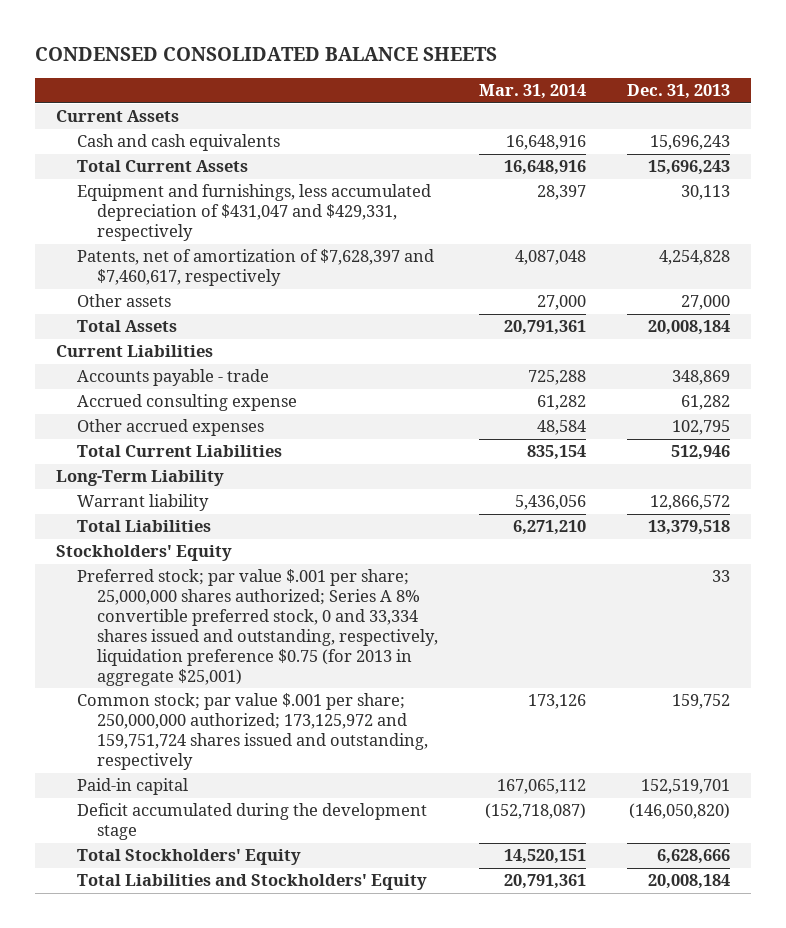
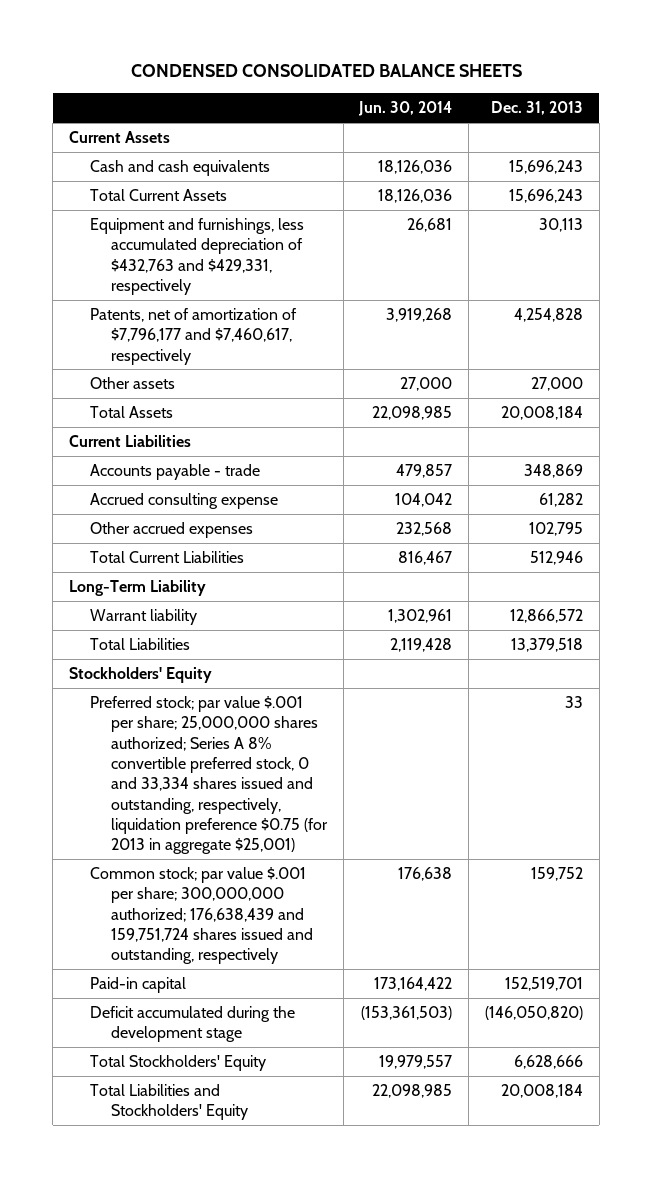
[479,84,587,100] Mar. 31, 2014 -> none
none -> [358,101,453,117] Jun. 30, 2014
[76,184,431,242] Equipment and furnishings, less accumulated depreciation of $431,047 and $429,331, respectively -> [90,217,305,296] Equipment and furnishings, less accumulated depreciation of $432,763 and $429,331, respectively
[76,249,434,287] Patents, net of amortization of $7,628,397 and $7,460,617, respectively -> [90,307,298,365] Patents, net of amortization of $7,796,177 and $7,460,617, respectively
[76,693,429,771] Common stock; par value $.001 per share; 250,000,000 authorized; 173,125,972 and 159,751,724 shares issued and outstanding, respectively -> [90,866,314,965] Common stock; par value $.001 per share; 300,000,000 authorized; 176,638,439 and 159,751,724 shares issued and outstanding, respectively

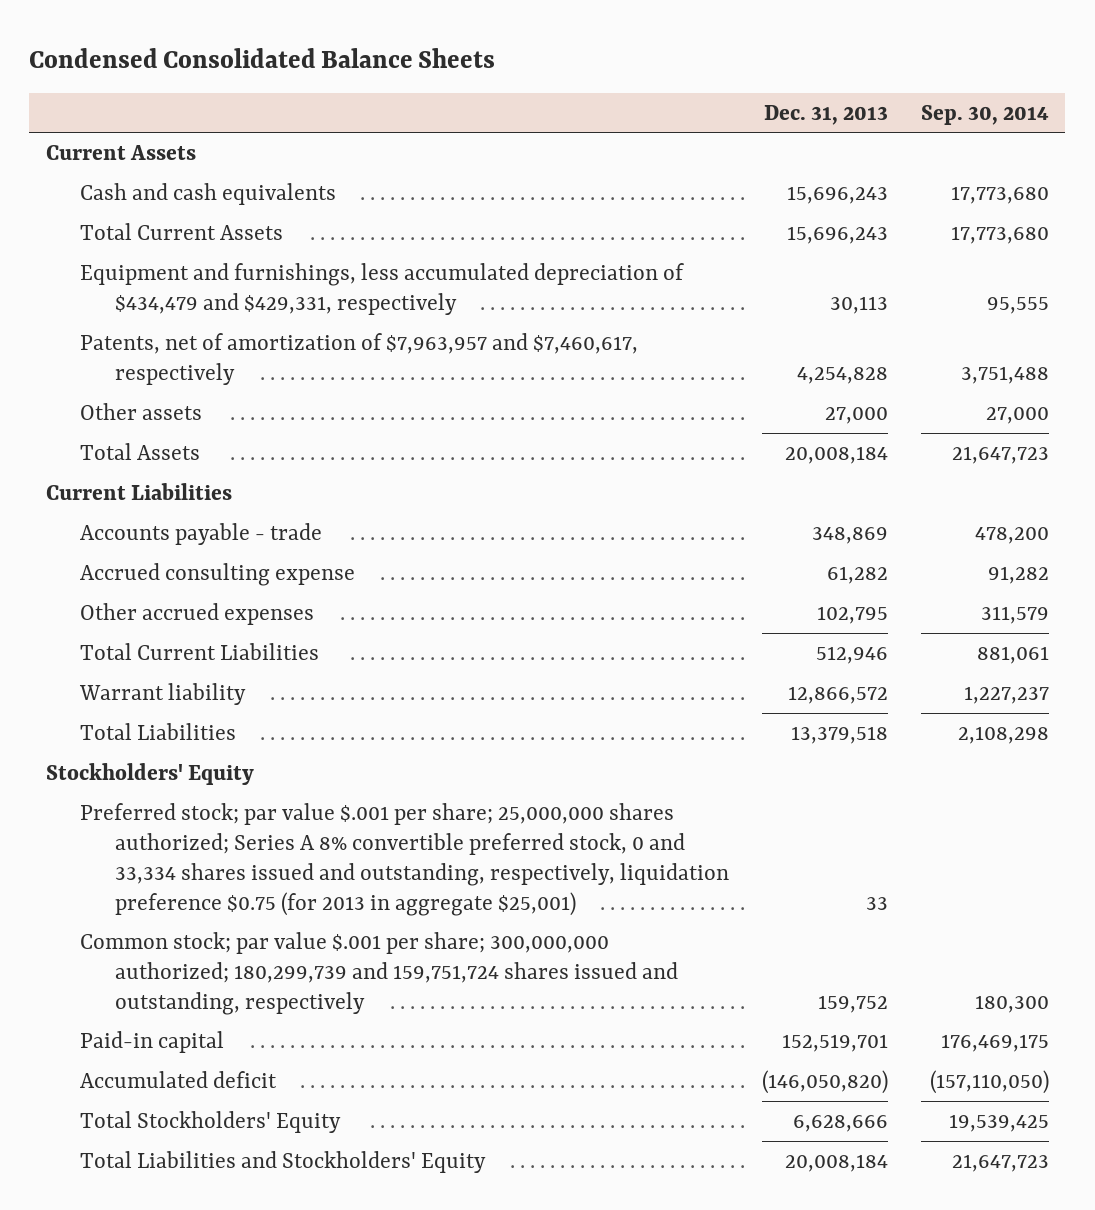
[130,64,522,78] CONDENSED CONSOLIDATED BALANCE SHEETS -> [29,47,496,68] Condensed Consolidated Balance Sheets
[358,101,453,117] Jun. 30, 2014 -> none
none -> [920,104,1049,125] Sep. 30, 2014
[90,217,305,296] Equipment and furnishings, less accumulated depreciation of $432,763 and $429,331, respectively -> [80,262,685,315] Equipment and furnishings, less accumulated depreciation of $434,479 and $429,331, respectively
[90,307,298,365] Patents, net of amortization of $7,796,177 and $7,460,617, respectively -> [80,332,639,385] Patents, net of amortization of $7,963,957 and $7,460,617, respectively
[69,579,207,596] Long-Term Liability -> none
[90,866,314,965] Common stock; par value $.001 per share; 300,000,000 authorized; 176,638,439 and 159,751,724 shares issued and outstanding, respectively -> [80,931,678,1015] Common stock; par value $.001 per share; 300,000,000 authorized; 180,299,739 and 159,751,724 shares issued and outstanding, respectively
[90,1005,296,1043] Deficit accumulated during the development stage -> [80,1070,278,1088] Accumulated deficit

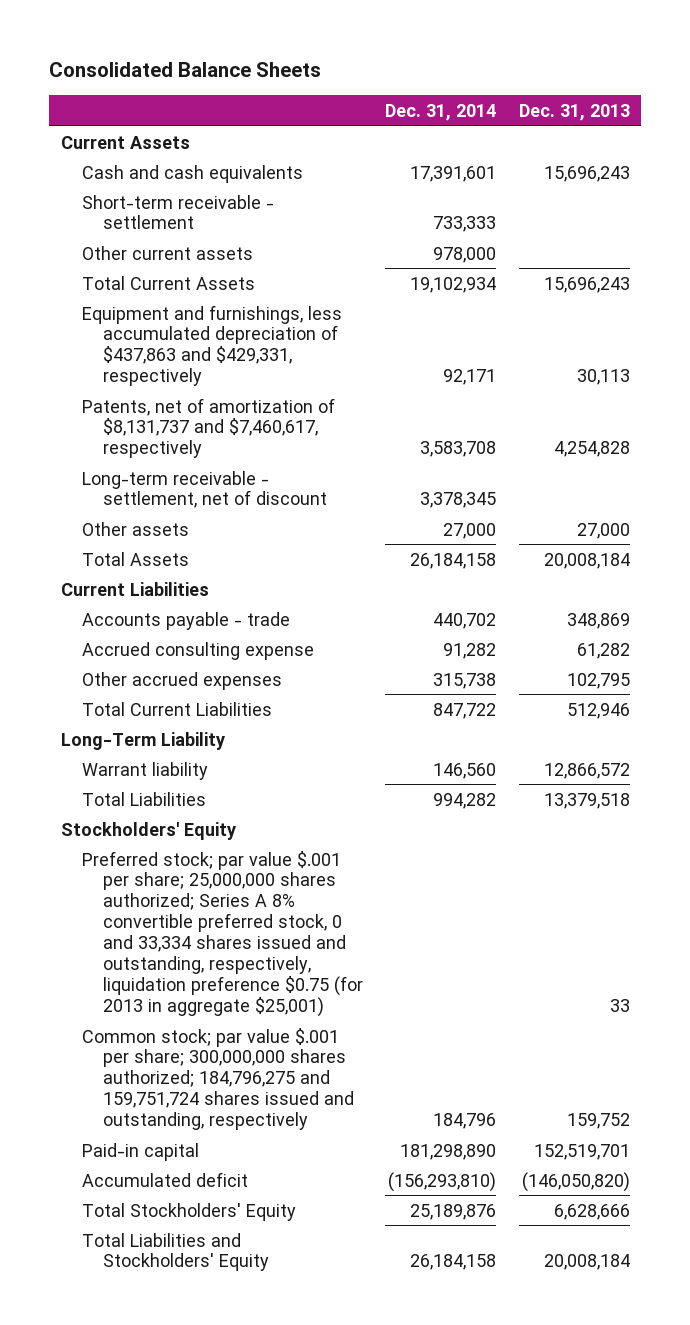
[29,47,496,68] Condensed Consolidated Balance Sheets -> [49,62,322,78] Consolidated Balance Sheets
[920,104,1049,125] Sep. 30, 2014 -> none
none -> [385,103,497,121] Dec. 31, 2014
none -> [81,194,274,230] Short-term receivable - settlement
none -> [81,245,253,260] Other current assets
[80,262,685,315] Equipment and furnishings, less accumulated depreciation of $434,479 and $429,331, respectively -> [81,304,342,387] Equipment and furnishings, less accumulated depreciation of $437,863 and $429,331, respectively
[80,332,639,385] Patents, net of amortization of $7,963,957 and $7,460,617, respectively -> [81,397,335,459] Patents, net of amortization of $8,131,737 and $7,460,617, respectively
none -> [81,470,327,509] Long-term receivable - settlement, net of discount
none -> [60,731,225,750] Long-Term Liability
[80,931,678,1015] Common stock; par value $.001 per share; 300,000,000 authorized; 180,299,739 and 159,751,724 shares issued and outstanding, respectively -> [81,1027,354,1131] Common stock; par value $.001 per share; 300,000,000 shares authorized; 184,796,275 and 159,751,724 shares issued and outstanding, respectively

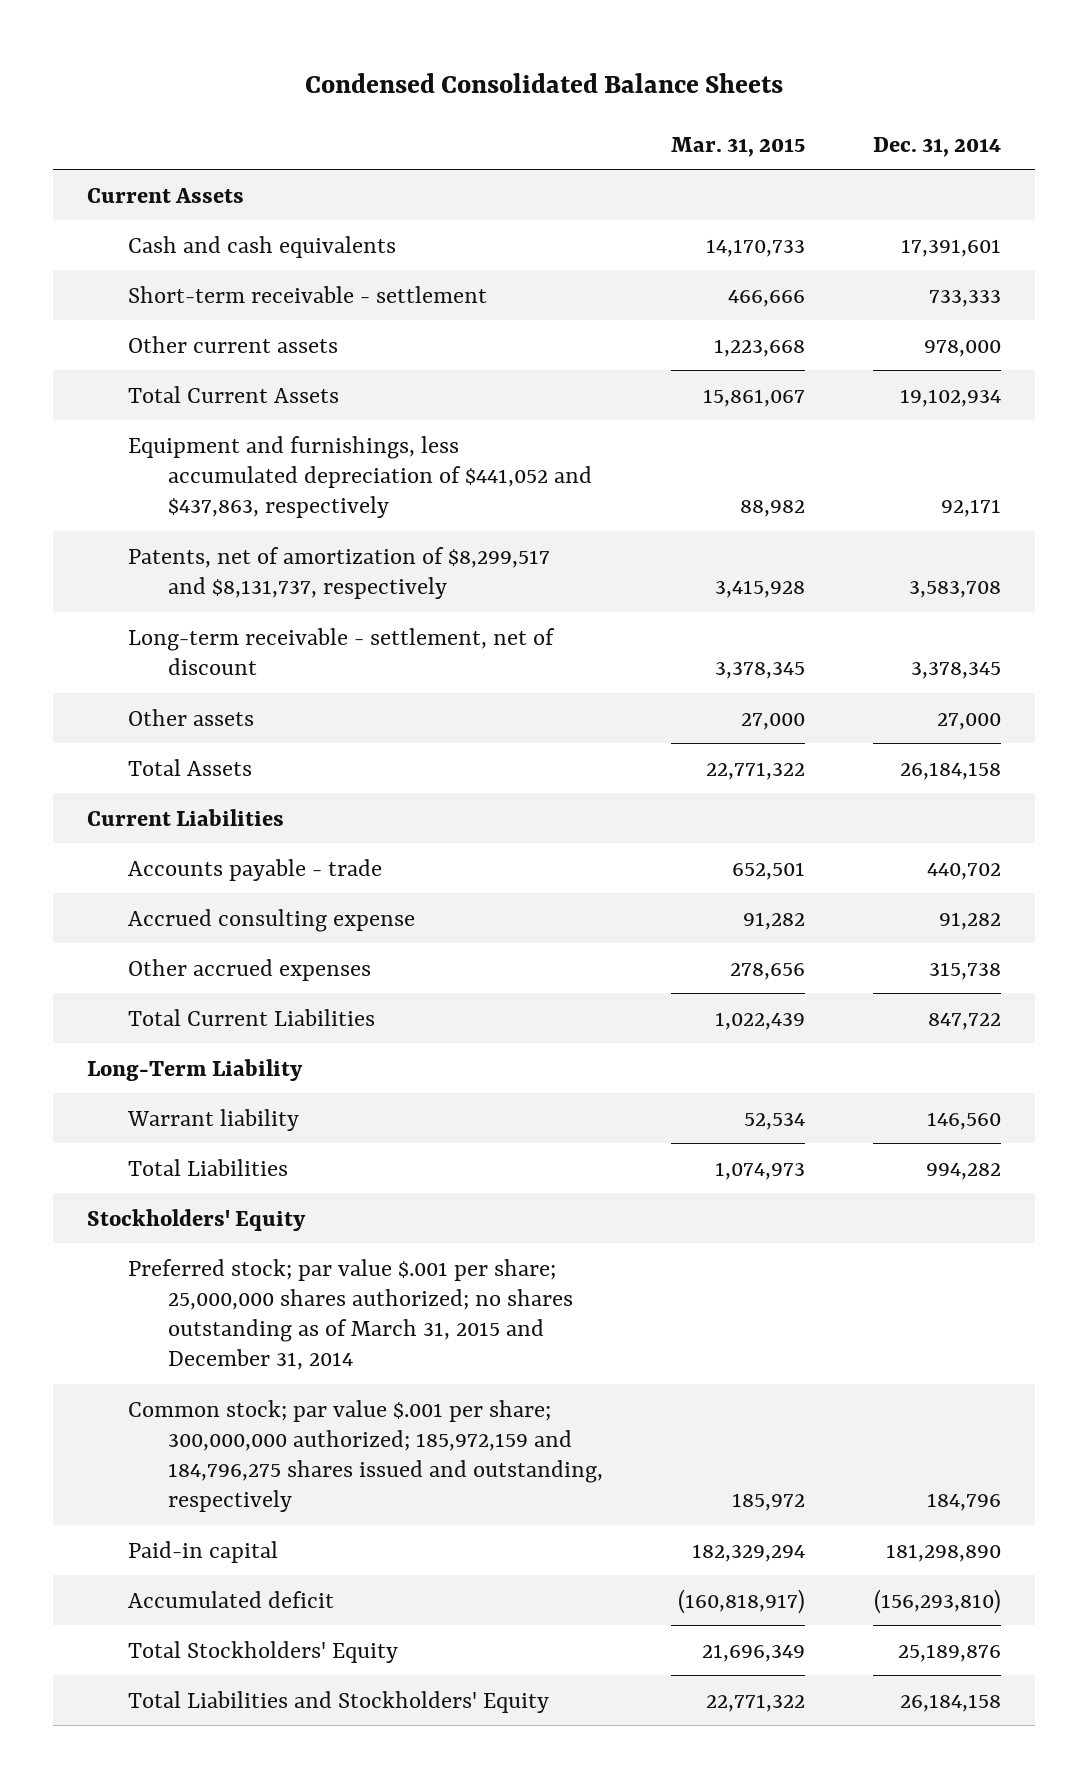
[49,62,322,78] Consolidated Balance Sheets -> [304,73,783,94] Condensed Consolidated Balance Sheets
[518,103,630,121] Dec. 31, 2013 -> none
none -> [671,136,806,157] Mar. 31, 2015
[81,304,342,387] Equipment and furnishings, less accumulated depreciation of $437,863 and $429,331, respectively -> [127,435,593,518] Equipment and furnishings, less accumulated depreciation of $441,052 and $437,863, respectively
[81,397,335,459] Patents, net of amortization of $8,131,737 and $7,460,617, respectively -> [127,546,550,599] Patents, net of amortization of $8,299,517 and $8,131,737, respectively
[81,850,363,1017] Preferred stock; par value $.001 per share; 25,000,000 shares authorized; Series A 8% convertible preferred stock, 0 and 33,334 shares issued and outstanding, respectively, liquidation preference $0.75 (for 2013 in aggregate $25,001) -> [127,1258,574,1371] Preferred stock; par value $.001 per share; 25,000,000 shares authorized; no shares outstanding as of March 31, 2015 and December 31, 2014
[81,1027,354,1131] Common stock; par value $.001 per share; 300,000,000 shares authorized; 184,796,275 and 159,751,724 shares issued and outstanding, respectively -> [127,1399,604,1513] Common stock; par value $.001 per share; 300,000,000 authorized; 185,972,159 and 184,796,275 shares issued and outstanding, respectively

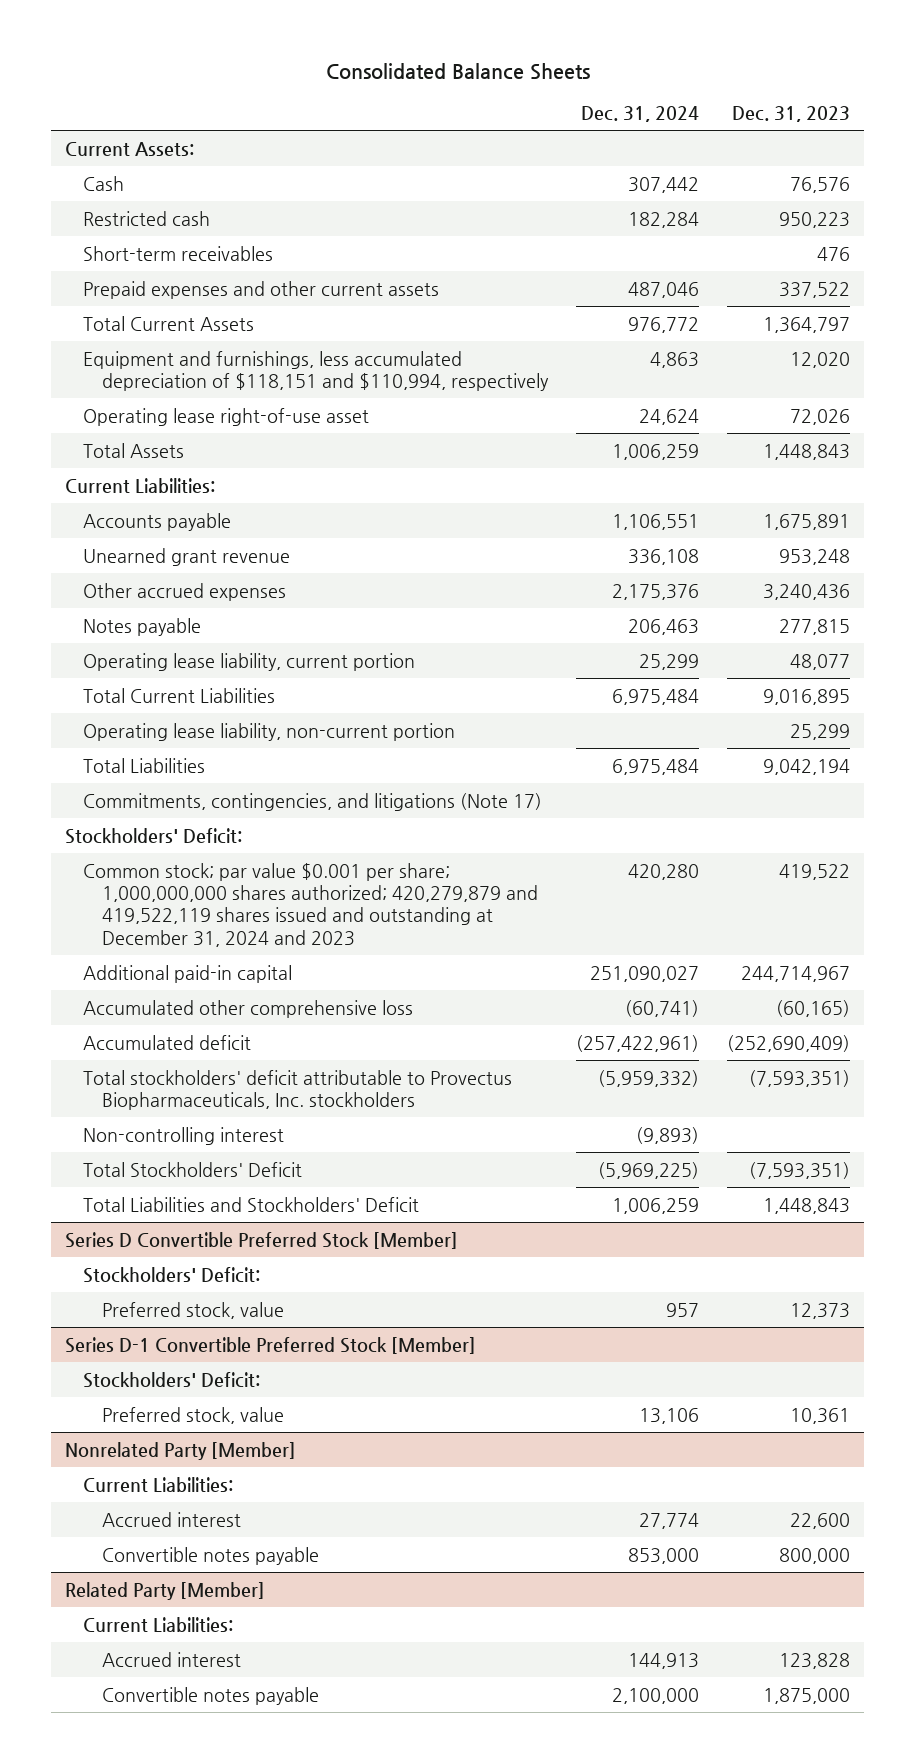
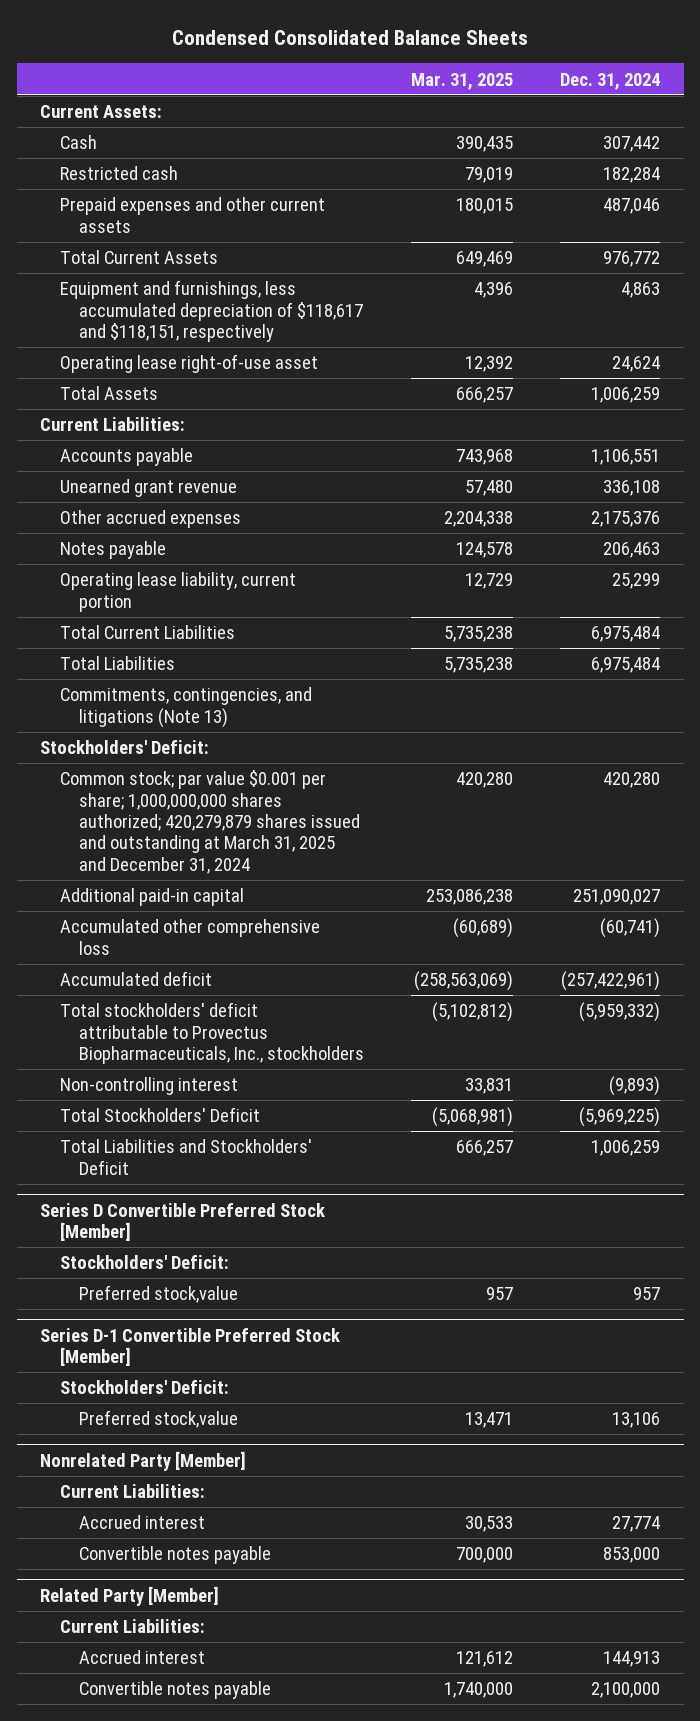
[325,62,590,80] Consolidated Balance Sheets -> [172,30,529,46] Condensed Consolidated Balance Sheets
[732,105,851,122] Dec. 31, 2023 -> none
none -> [411,72,514,90] Mar. 31, 2025
[83,245,274,261] Short-term receivables -> none
[83,350,549,391] Equipment and furnishings, less accumulated depreciation of $118,151 and $110,994, respectively -> [59,280,364,342] Equipment and furnishings, less accumulated depreciation of $118,617 and $118,151, respectively
[83,722,456,741] Operating lease liability, non-current portion -> none
[83,792,543,811] Commitments, contingencies, and litigations (Note 17) -> [59,687,312,728] Commitments, contingencies, and litigations (Note 13)
[83,862,538,947] Common stock; par value $0.001 per share; 1,000,000,000 shares authorized; 420,279,879 and 419,522,119 shares issued and outstanding at December 31, 2024 and 2023 -> [59,770,361,874] Common stock; par value $0.001 per share; 1,000,000,000 shares authorized; 420,279,879 shares issued and outstanding at March 31, 2025 and December 31, 2024
[83,1069,513,1110] Total stockholders' deficit attributable to Provectus Biopharmaceuticals, Inc. stockholders -> [59,1002,365,1064] Total stockholders' deficit attributable to Provectus Biopharmaceuticals, Inc., stockholders
[101,1301,284,1319] Preferred stock, value -> [79,1285,239,1304] Preferred stock,value
[101,1406,284,1424] Preferred stock, value -> [79,1410,239,1429] Preferred stock,value

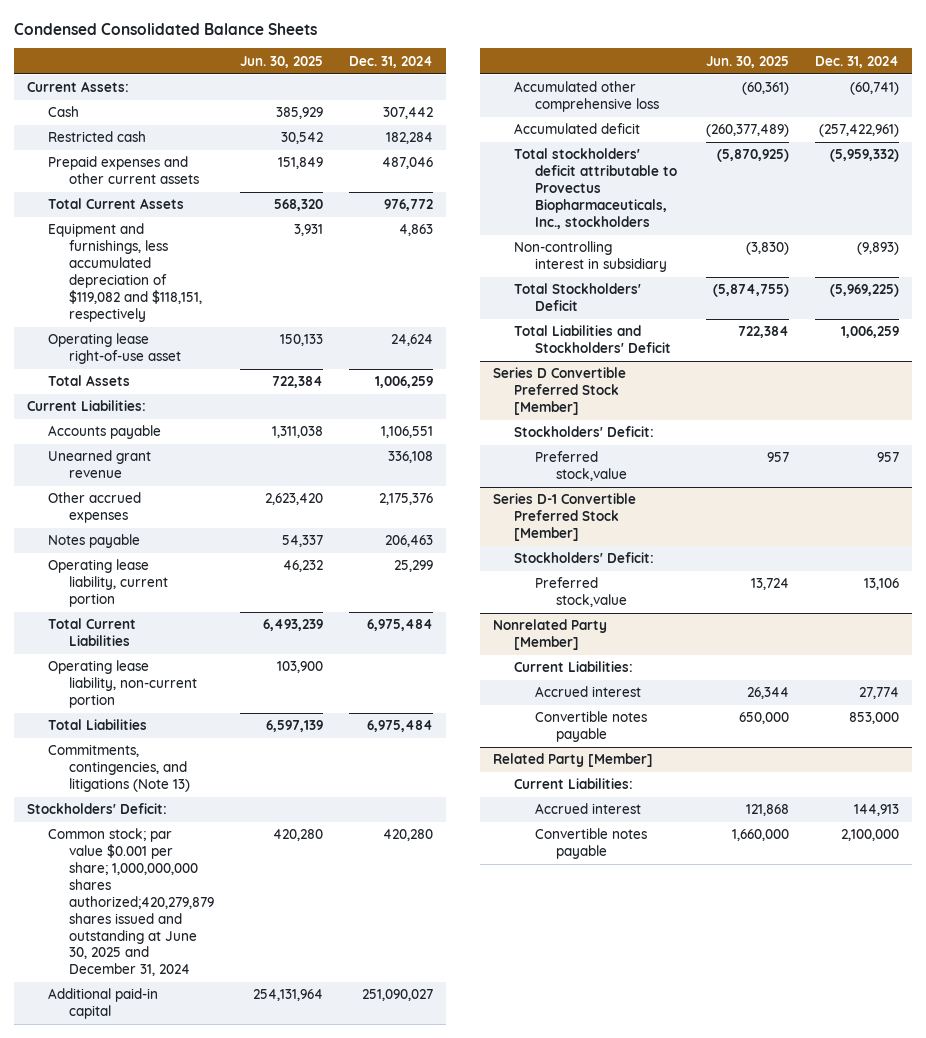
[411,72,514,90] Mar. 31, 2025 -> none
none -> [240,55,324,68] Jun. 30, 2025
[59,280,364,342] Equipment and furnishings, less accumulated depreciation of $118,617 and $118,151, respectively -> [48,223,203,322] Equipment and furnishings, less accumulated depreciation of $119,082 and $118,151, respectively
none -> [48,660,198,709] Operating lease liability, non-current portion
[59,770,361,874] Common stock; par value $0.001 per share; 1,000,000,000 shares authorized; 420,279,879 shares issued and outstanding at March 31, 2025 and December 31, 2024 -> [48,828,215,977] Common stock; par value $0.001 per share; 1,000,000,000 shares authorized;420,279,879 shares issued and outstanding at June 30, 2025 and December 31, 2024
[59,1077,238,1096] Non-controlling interest -> [513,241,668,273] Non-controlling interest in subsidiary

